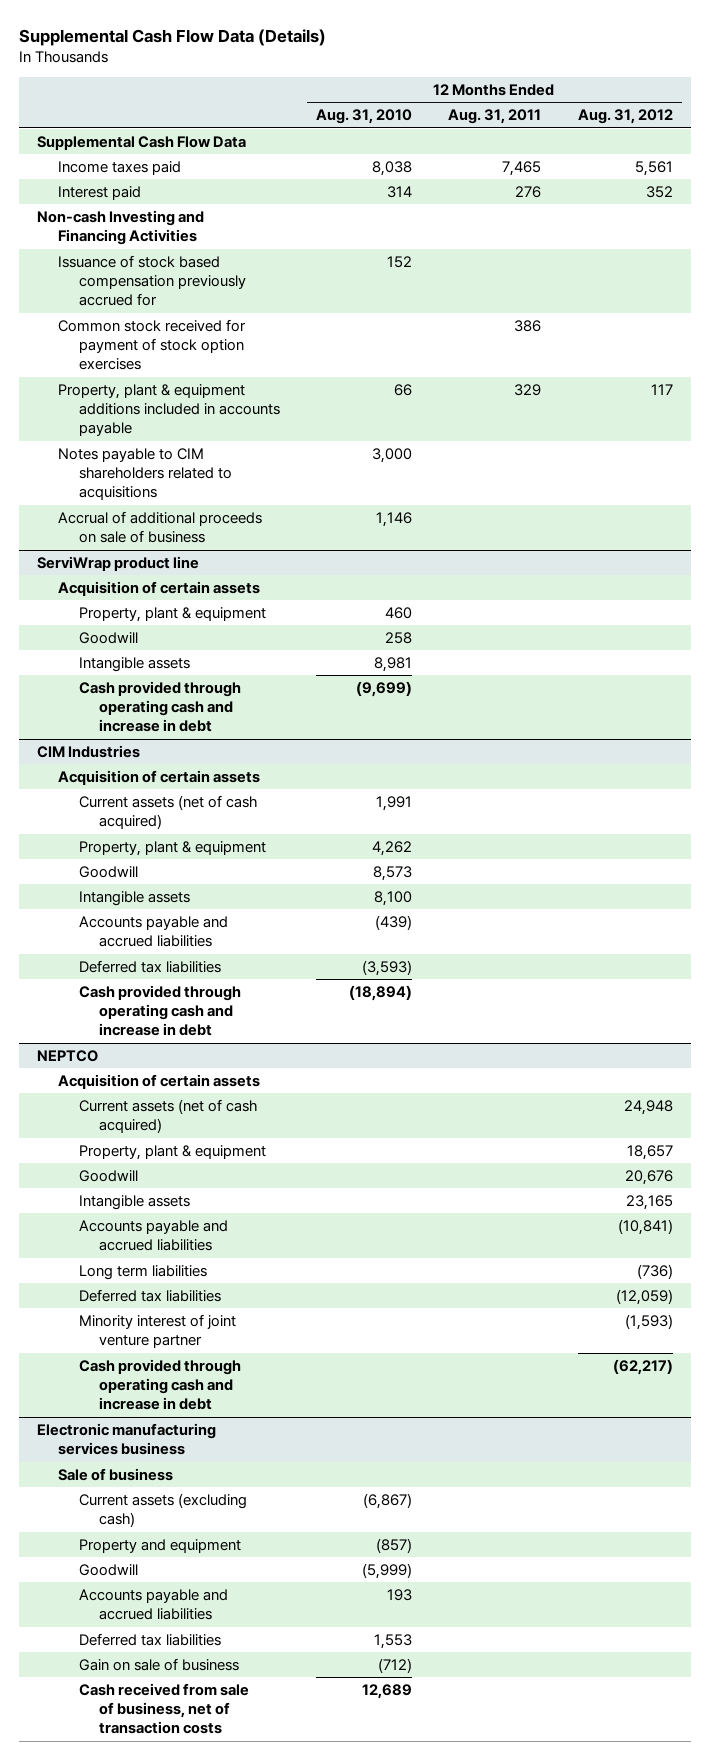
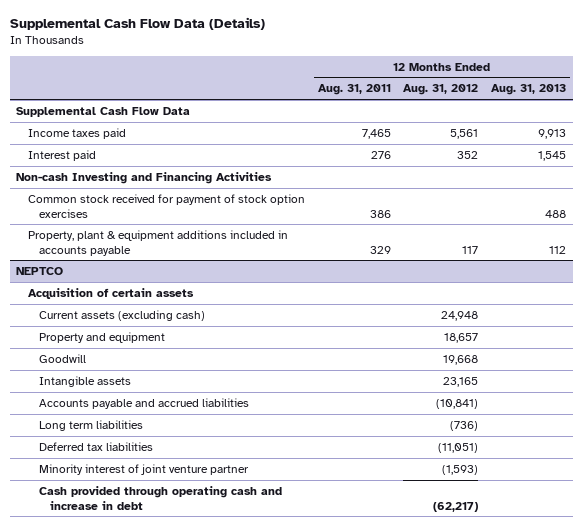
[316,109,413,125] Aug. 31, 2010 -> none
none -> [491,84,567,96] Aug. 31, 2013
[58,254,246,307] Issuance of stock based compensation previously accrued for -> none
[58,447,232,501] Notes payable to CIM shareholders related to acquisitions -> none
[58,510,263,544] Accrual of additional proceeds on sale of business -> none
[37,555,200,571] ServiWrap product line -> none
[58,580,261,596] Acquisition of certain assets -> none
[78,606,266,622] Property, plant & equipment -> none
[78,631,138,644] Goodwill -> none
[78,656,190,672] Intangible assets -> none
[78,680,241,733] Cash provided through operating cash and increase in debt -> none
[37,744,141,758] CIM Industries -> none
[58,769,261,785] Acquisition of certain assets -> none
[78,794,257,830] Current assets (net of cash acquired) -> none
[78,840,266,856] Property, plant & equipment -> none
[78,865,138,878] Goodwill -> none
[78,890,190,906] Intangible assets -> none
[78,915,228,948] Accounts payable and accrued liabilities -> none
[78,959,221,973] Deferred tax liabilities -> none
[78,984,241,1037] Cash provided through operating cash and increase in debt -> none
[78,1098,257,1134] Current assets (net of cash acquired) -> [38,309,205,321] Current assets (excluding cash)
[78,1144,266,1160] Property, plant & equipment -> [38,331,165,343] Property and equipment
[624,1169,673,1185] 20,676 -> [443,354,479,365] 19,668
[615,1288,673,1305] (12,059) -> [438,442,479,453] (11,051)
[37,1422,217,1456] Electronic manufacturing services business -> none
[58,1467,174,1481] Sale of business -> none
[78,1492,247,1528] Current assets (excluding cash) -> none
[78,1538,241,1553] Property and equipment -> none
[78,1563,138,1576] Goodwill -> none
[78,1588,228,1621] Accounts payable and accrued liabilities -> none
[78,1632,221,1646] Deferred tax liabilities -> none
[78,1657,239,1671] Gain on sale of business -> none
[78,1682,249,1735] Cash received from sale of business, net of transaction costs -> none

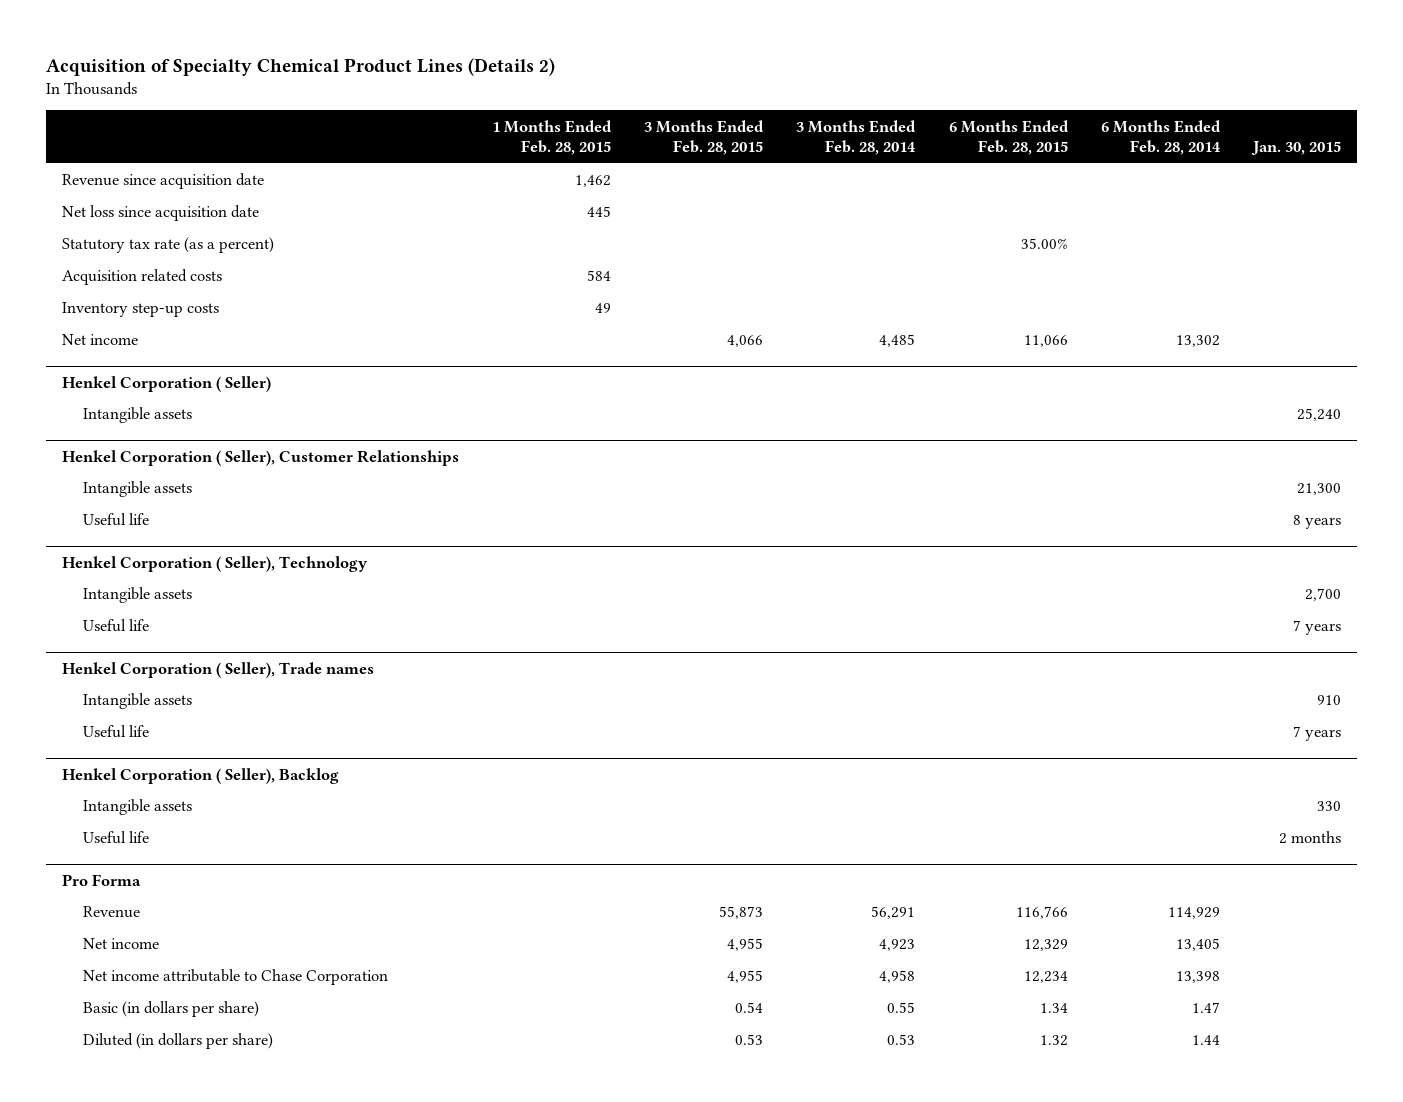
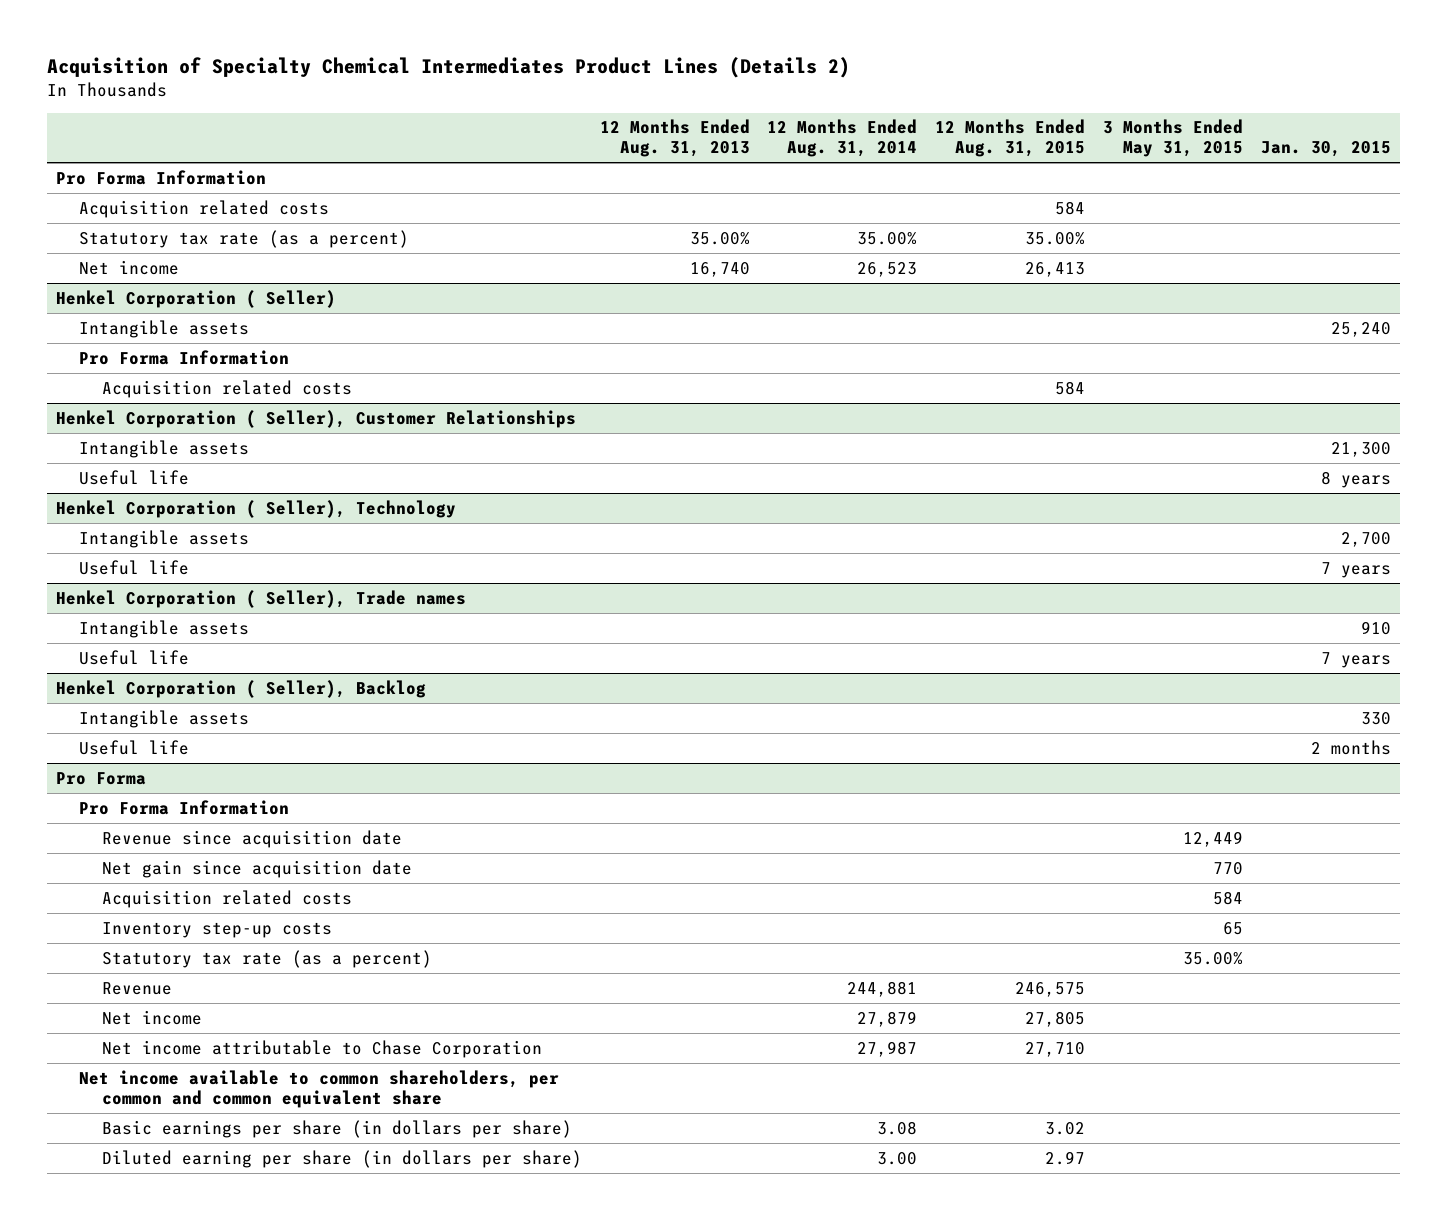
[45,57,555,76] Acquisition of Specialty Chemical Product Lines (Details 2) -> [46,56,850,78] Acquisition of Specialty Chemical Intermediates Product Lines (Details 2)
[492,119,613,156] 1 Months Ended Feb. 28, 2015 -> none
[644,119,765,156] 3 Months Ended Feb. 28, 2015 -> none
[796,119,917,156] 3 Months Ended Feb. 28, 2014 -> none
[948,119,1069,156] 6 Months Ended Feb. 28, 2015 -> none
[1100,119,1221,156] 6 Months Ended Feb. 28, 2014 -> none
none -> [599,119,750,158] 12 Months Ended Aug. 31, 2013
none -> [767,119,918,158] 12 Months Ended Aug. 31, 2014
none -> [935,119,1086,158] 12 Months Ended Aug. 31, 2015
none -> [1103,119,1244,158] 3 Months Ended May 31, 2015
[62,173,265,190] Revenue since acquisition date -> none
[62,205,260,222] Net loss since acquisition date -> none
none -> [55,169,266,185] Pro Forma Information
[62,302,220,318] Inventory step-up costs -> none
[62,237,275,254] Statutory tax rate (as a percent) -> [78,229,409,248] Statutory tax rate (as a percent)
none -> [78,349,289,365] Pro Forma Information
none -> [101,379,352,398] Acquisition related costs
none -> [78,799,289,815] Pro Forma Information
none -> [101,829,402,848] Revenue since acquisition date
none -> [101,859,412,878] Net gain since acquisition date
none -> [101,889,352,908] Acquisition related costs
none -> [101,921,332,938] Inventory step-up costs
none -> [101,949,432,968] Statutory tax rate (as a percent)
none -> [78,1069,559,1108] Net income available to common shareholders, per common and common equivalent share
[82,1001,259,1018] Basic (in dollars per share) -> [101,1119,572,1138] Basic earnings per share (in dollars per share)
[82,1033,273,1050] Diluted (in dollars per share) -> [101,1149,582,1168] Diluted earning per share (in dollars per share)

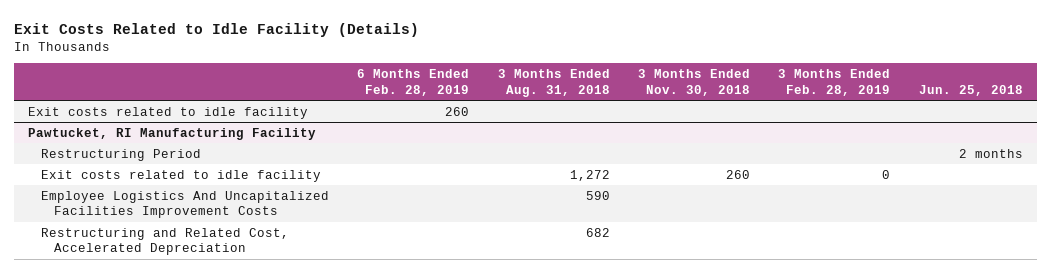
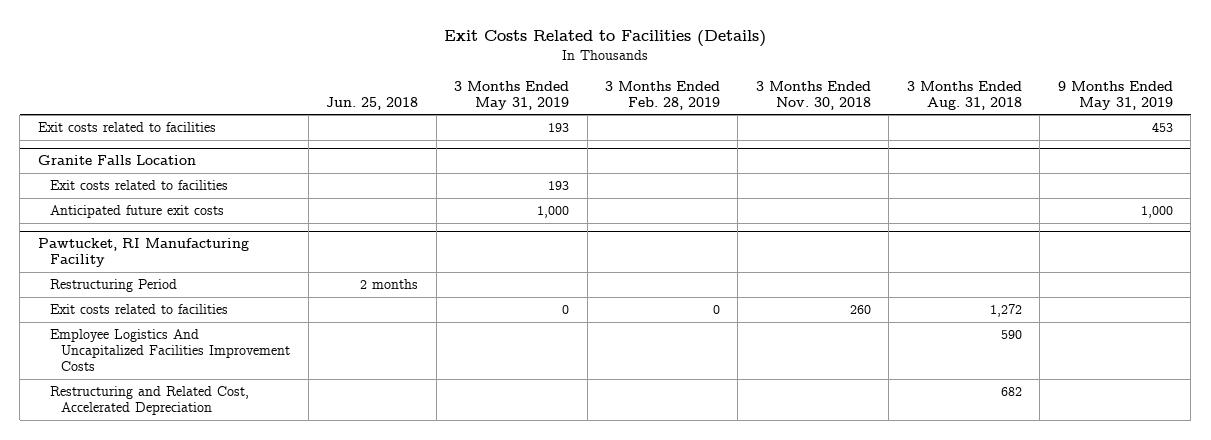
[14,22,420,37] Exit Costs Related to Idle Facility (Details) -> [444,30,767,48] Exit Costs Related to Facilities (Details)
[357,68,470,96] 6 Months Ended Feb. 28, 2019 -> none
none -> [454,80,570,110] 3 Months Ended May 31, 2019
none -> [1057,80,1173,110] 9 Months Ended May 31, 2019
[28,106,309,119] Exit costs related to idle facility -> [37,122,216,133] Exit costs related to facilities
none -> [37,155,196,166] Granite Falls Location
none -> [49,180,228,191] Exit costs related to facilities
none -> [49,205,224,219] Anticipated future exit costs
[41,169,322,182] Exit costs related to idle facility -> [49,304,228,315] Exit costs related to facilities

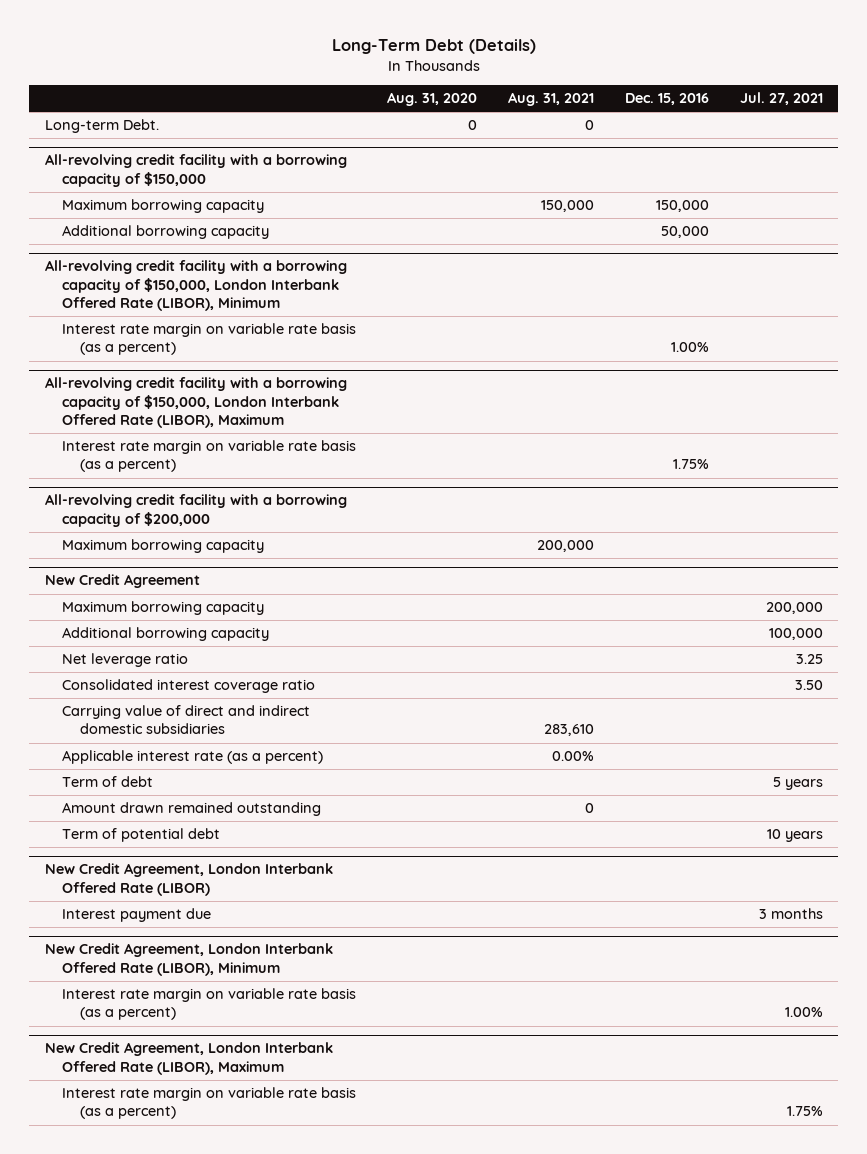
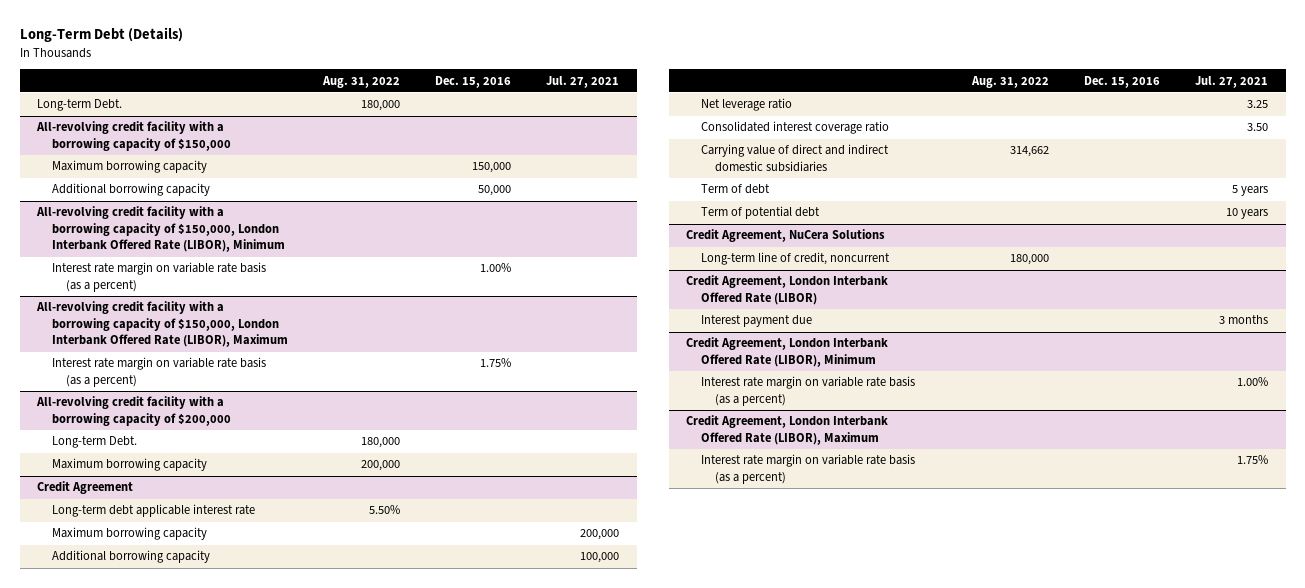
[387,92,478,107] Aug. 31, 2020 -> none
[507,92,594,107] Aug. 31, 2021 -> none
none -> [321,75,400,88] Aug. 31, 2022
none -> [51,436,137,449] Long-term Debt.
[44,574,200,589] New Credit Agreement -> [37,481,134,495] Credit Agreement
none -> [51,504,255,518] Long-term debt applicable interest rate
[62,750,324,765] Applicable interest rate (as a percent) -> none
[62,802,322,817] Amount drawn remained outstanding -> none
none -> [686,229,886,243] Credit Agreement, NuCera Solutions
none -> [700,252,890,266] Long-term line of credit, noncurrent
[44,863,333,896] New Credit Agreement, London Interbank Offered Rate (LIBOR) -> [686,275,889,305] Credit Agreement, London Interbank Offered Rate (LIBOR)
[44,943,333,976] New Credit Agreement, London Interbank Offered Rate (LIBOR), Minimum -> [686,337,889,367] Credit Agreement, London Interbank Offered Rate (LIBOR), Minimum
[44,1042,333,1075] New Credit Agreement, London Interbank Offered Rate (LIBOR), Maximum -> [686,415,889,445] Credit Agreement, London Interbank Offered Rate (LIBOR), Maximum

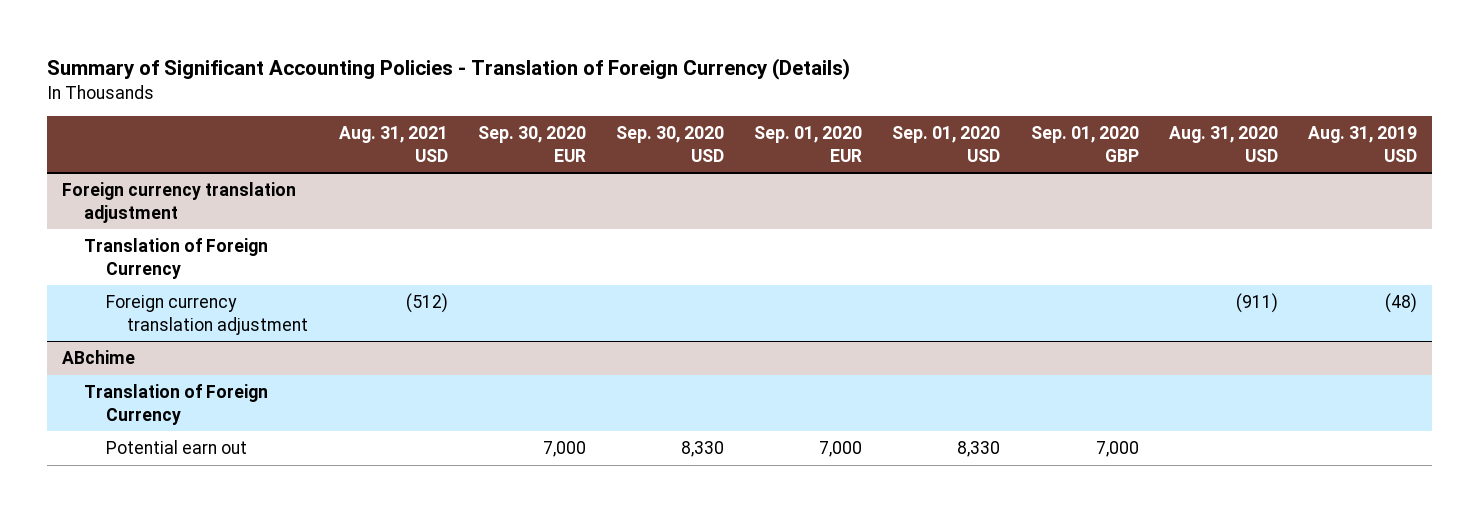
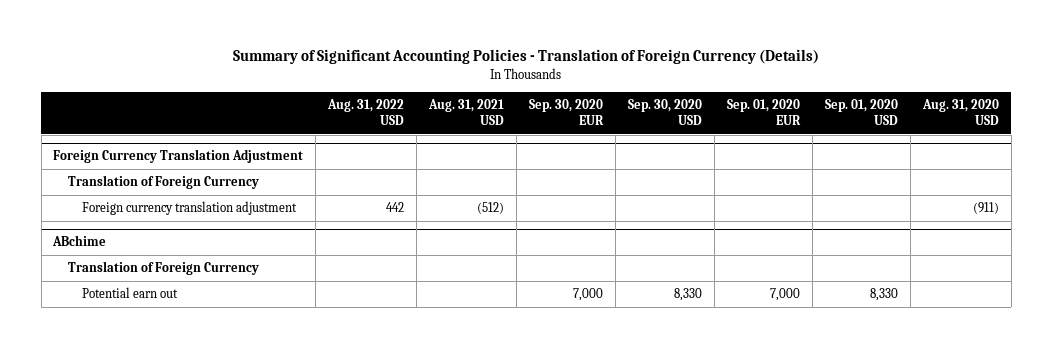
[1030,126,1139,162] Sep. 01, 2020 GBP -> none
[1308,126,1418,162] Aug. 31, 2019 USD -> none
none -> [327,98,405,126] Aug. 31, 2022 USD
[62,182,297,223] Foreign currency translation adjustment -> [53,149,304,164] Foreign Currency Translation Adjustment

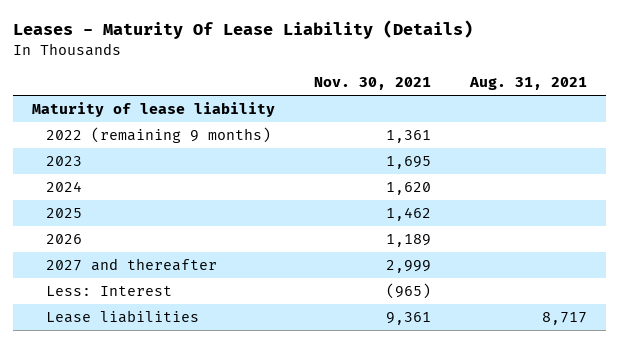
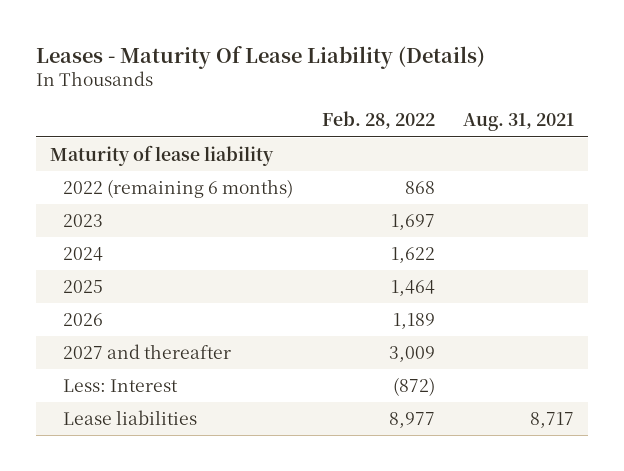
[313,77,431,91] Nov. 30, 2021 -> none
none -> [321,111,435,130] Feb. 28, 2022
[46,127,272,144] 2022 (remaining 9 months) -> [63,178,294,198] 2022 (remaining 6 months)

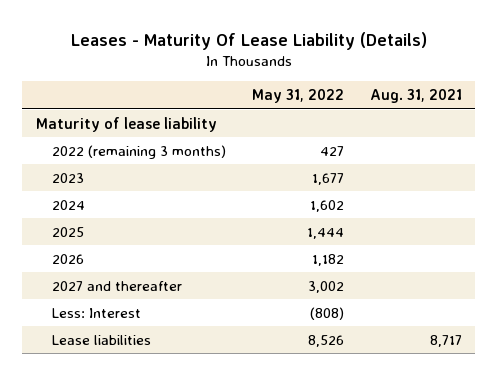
[321,111,435,130] Feb. 28, 2022 -> none
none -> [251,89,344,104] May 31, 2022
[63,178,294,198] 2022 (remaining 6 months) -> [51,144,226,159] 2022 (remaining 3 months)

